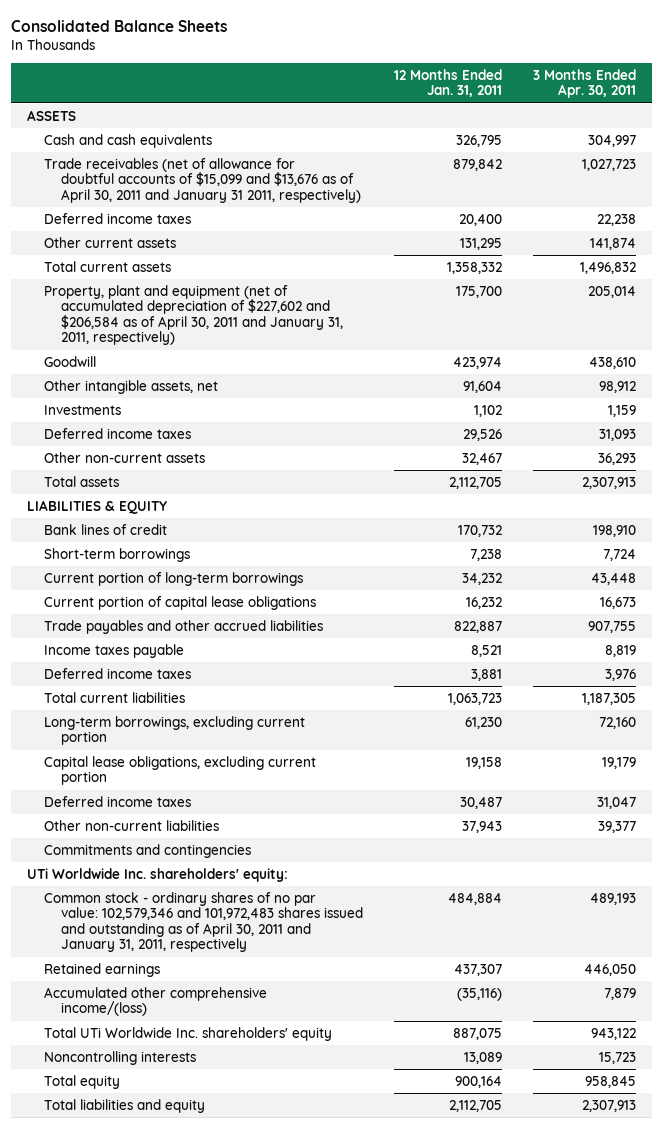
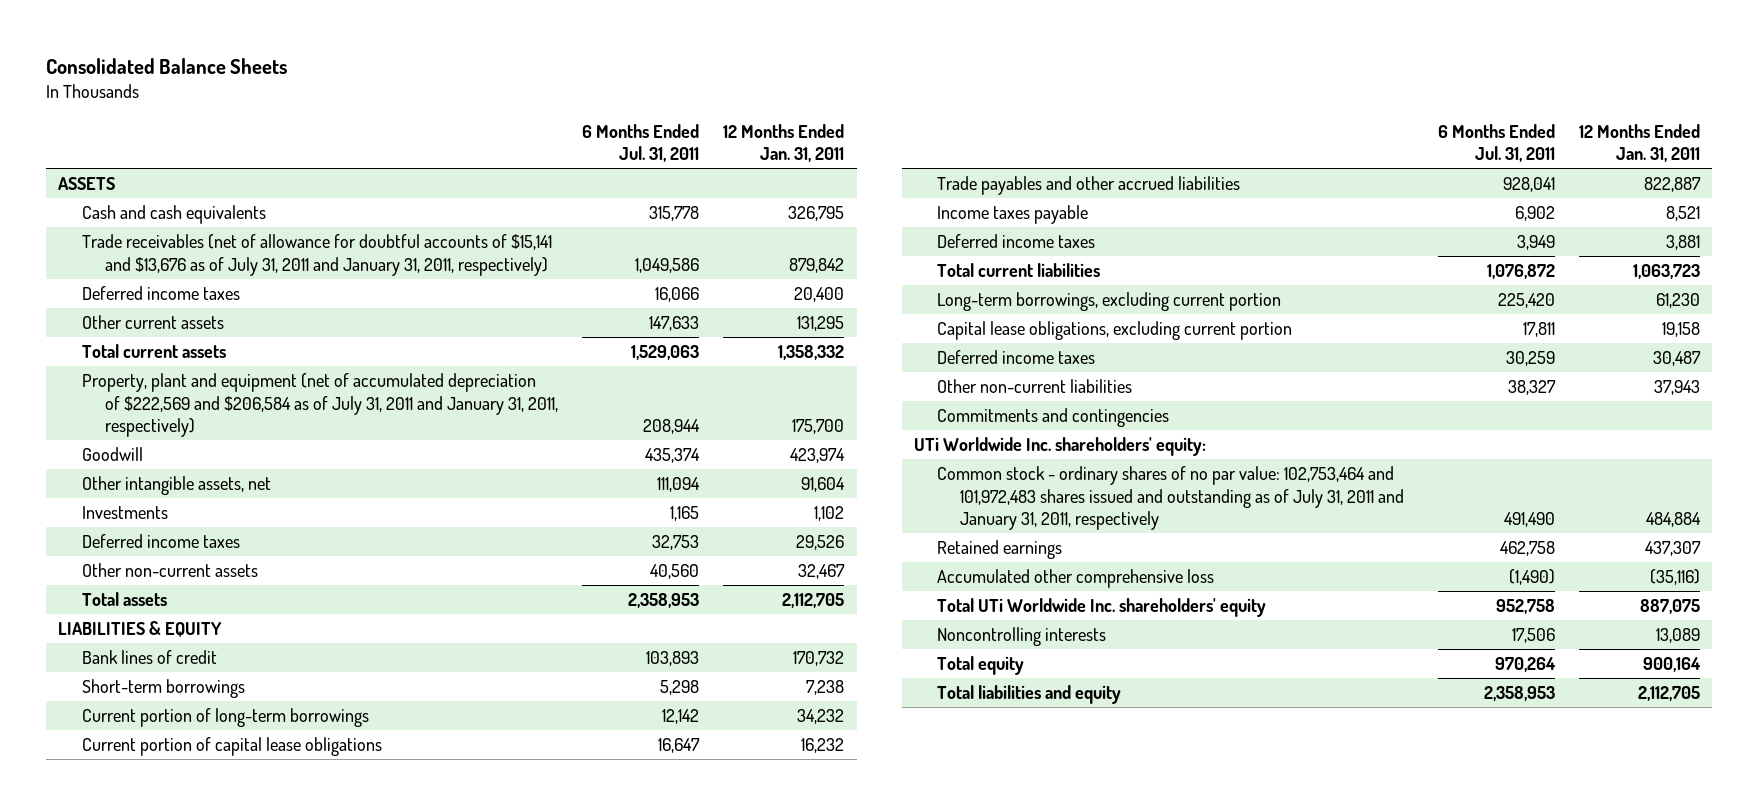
[533,68,637,99] 3 Months Ended Apr. 30, 2011 -> none
none -> [582,123,700,163] 6 Months Ended Jul. 31, 2011
[43,157,361,203] Trade receivables (net of allowance for doubtful accounts of $15,099 and $13,676 as of April 30, 2011 and January 31 2011, respectively) -> [81,234,552,276] Trade receivables (net of allowance for doubtful accounts of $15,141 and $13,676 as of July 31, 2011 and January 31, 2011, respectively)
[43,284,343,346] Property, plant and equipment (net of accumulated depreciation of $227,602 and $206,584 as of April 30, 2011 and January 31, 2011, respectively) -> [81,373,559,438] Property, plant and equipment (net of accumulated depreciation of $222,569 and $206,584 as of July 31, 2011 and January 31, 2011, respectively)
[43,891,363,953] Common stock - ordinary shares of no par value: 102,579,346 and 101,972,483 shares issued and outstanding as of April 30, 2011 and January 31, 2011, respectively -> [937,466,1405,531] Common stock - ordinary shares of no par value: 102,753,464 and 101,972,483 shares issued and outstanding as of July 31, 2011 and January 31, 2011, respectively
[43,986,267,1017] Accumulated other comprehensive income/(loss) -> [937,569,1215,589] Accumulated other comprehensive loss

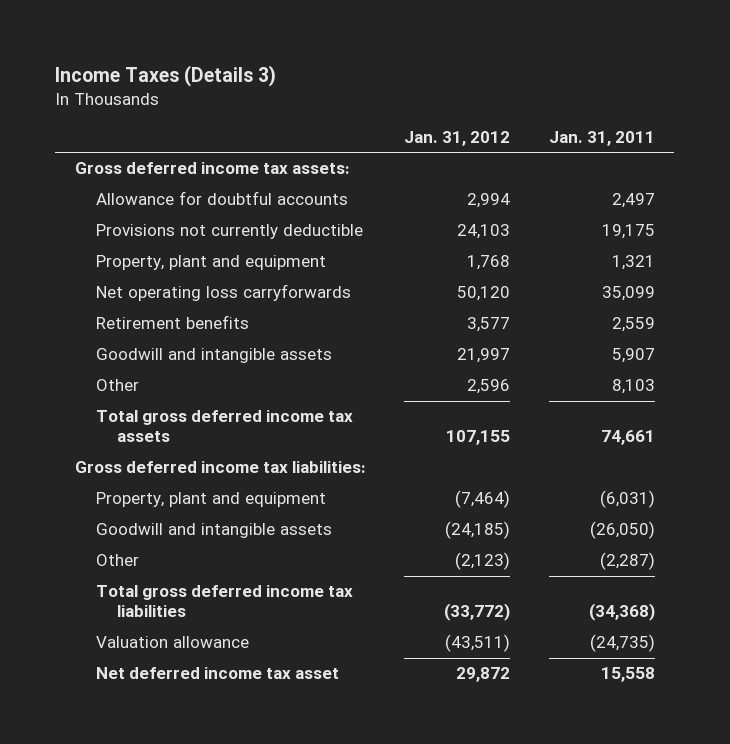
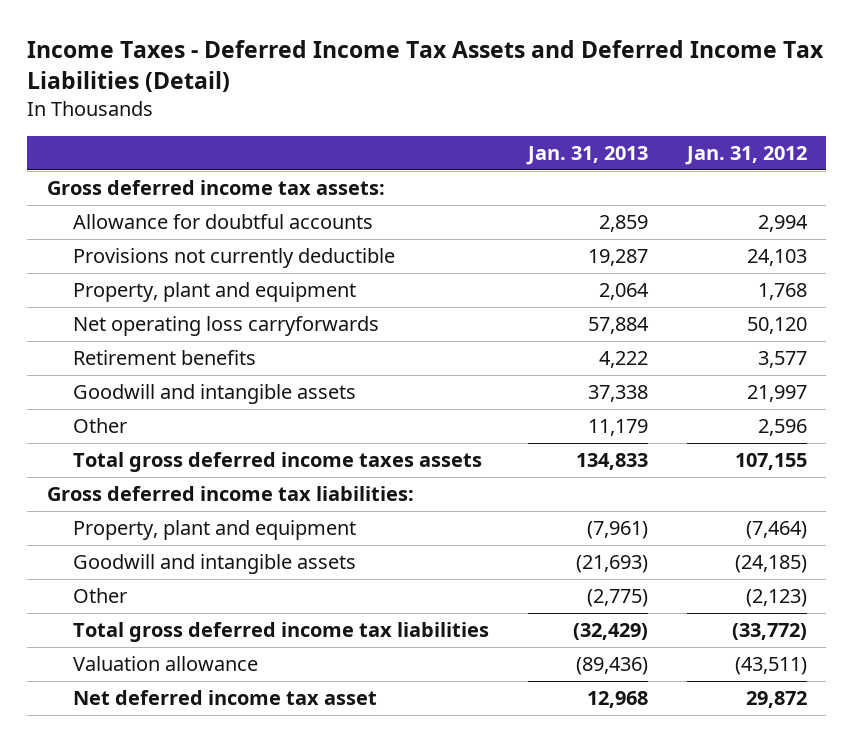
[55,64,277,87] Income Taxes (Details 3) -> [27,40,825,93] Income Taxes - Deferred Income Tax Assets and Deferred Income Tax Liabilities (Detail)
[549,130,656,146] Jan. 31, 2011 -> none
none -> [525,145,648,165] Jan. 31, 2013
[95,410,353,443] Total gross deferred income tax assets -> [73,452,483,473] Total gross deferred income taxes assets

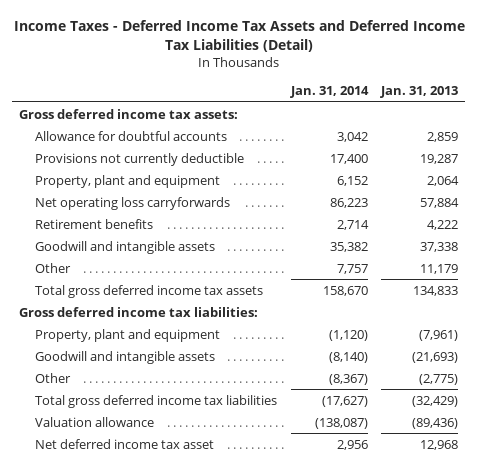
[684,145,807,165] Jan. 31, 2012 -> none
none -> [289,85,369,98] Jan. 31, 2014
[73,452,483,473] Total gross deferred income taxes assets -> [34,284,263,298] Total gross deferred income tax assets

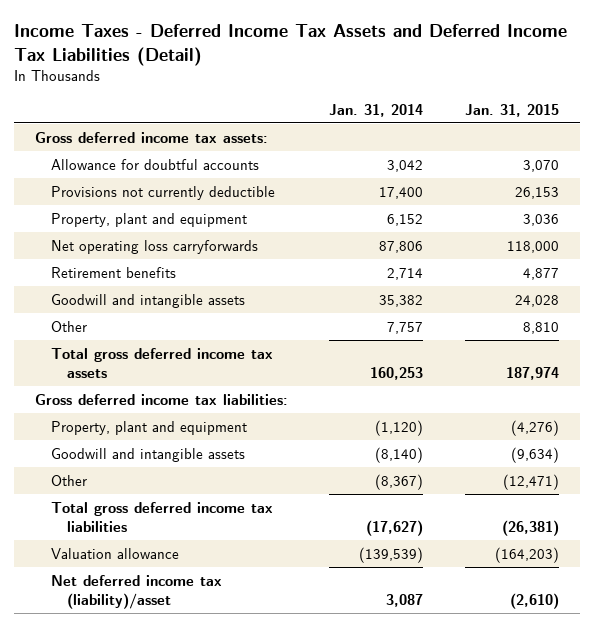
[380,85,459,98] Jan. 31, 2013 -> none
none -> [465,103,560,117] Jan. 31, 2015
[329,197,368,208] 86,223 -> [379,240,424,253] 87,806
[322,285,368,296] 158,670 -> [370,366,424,380] 160,253
[314,417,368,429] (138,087) -> [359,546,424,563] (139,539)
[34,438,214,449] Net deferred income tax asset -> [50,574,222,609] Net deferred income tax (liability)/asset
[336,439,368,450] 2,956 -> [386,593,424,607] 3,087

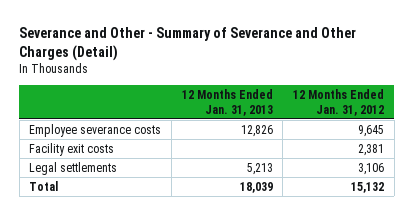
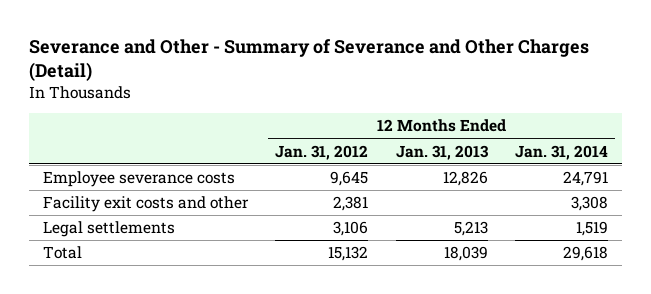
none -> [515,144,609,160] Jan. 31, 2014
[29,142,115,156] Facility exit costs -> [42,196,249,213] Facility exit costs and other

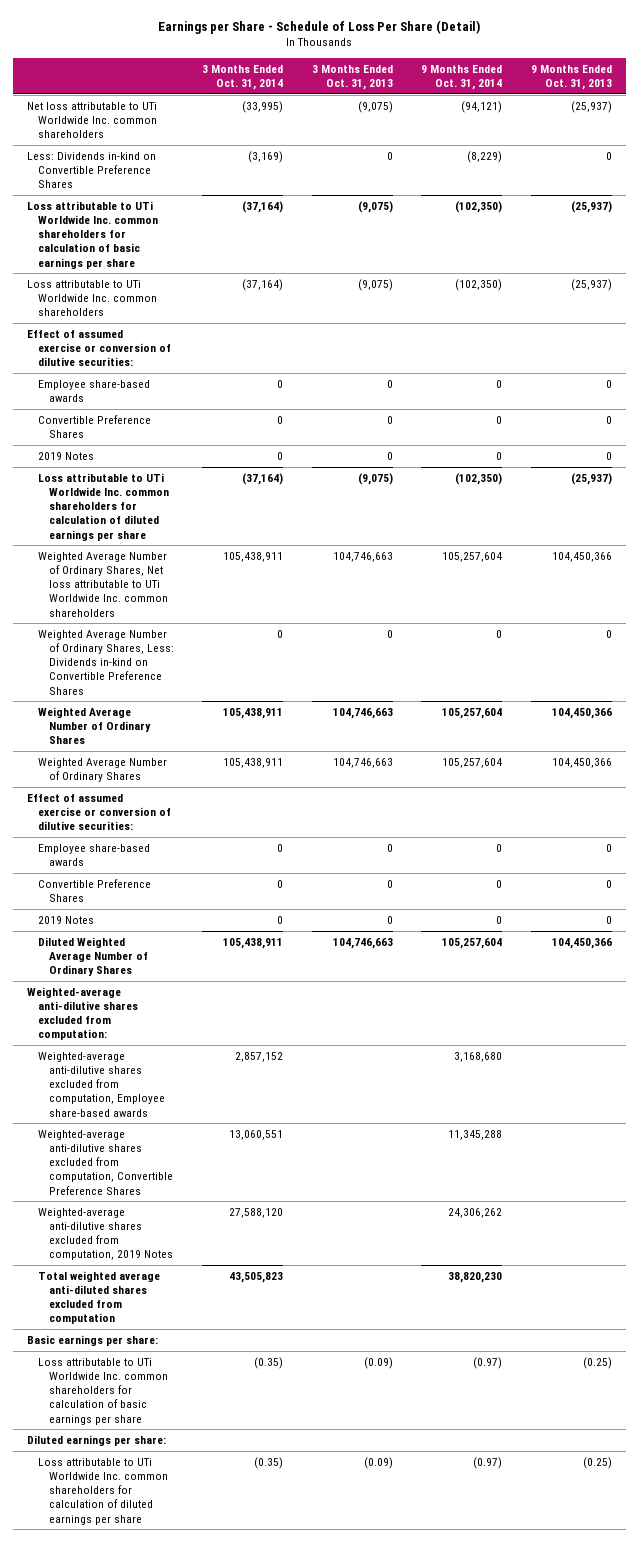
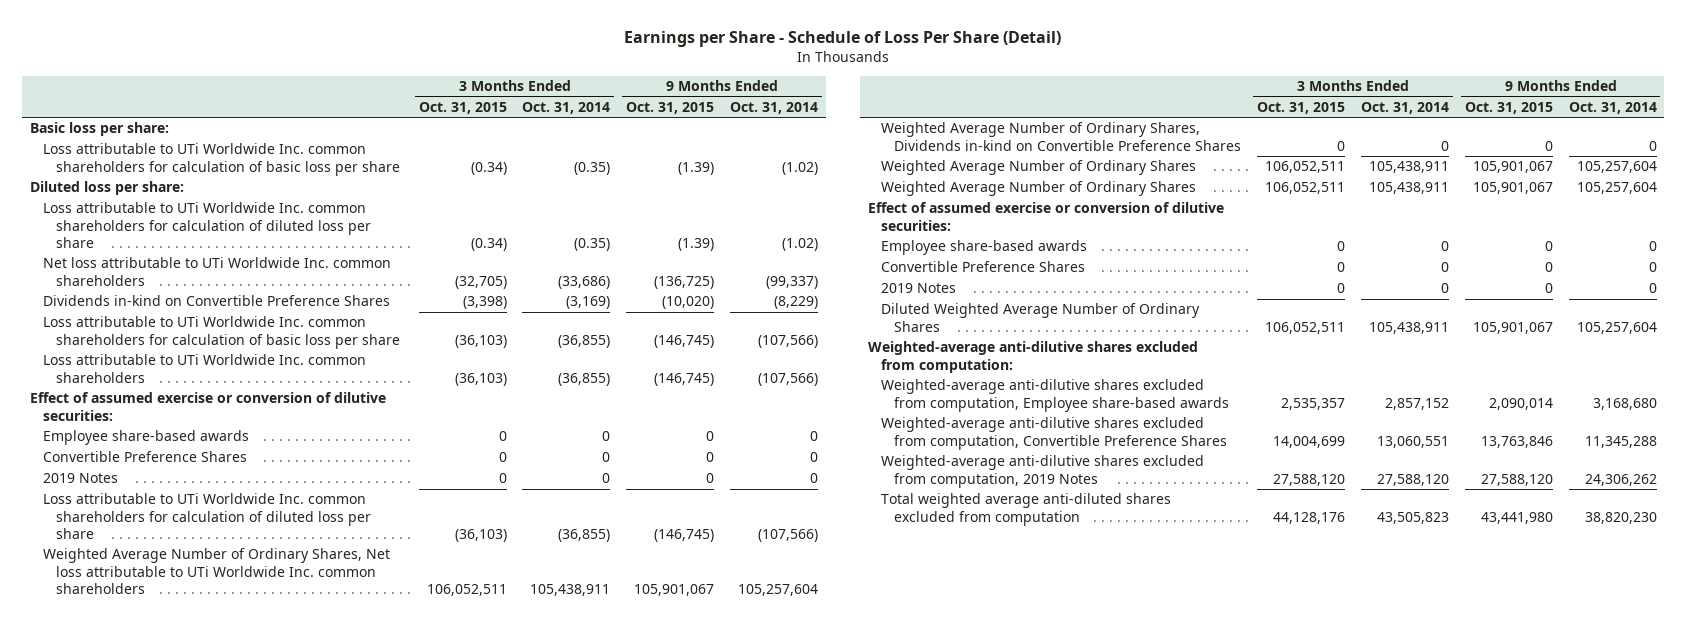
[311,64,393,90] 3 Months Ended Oct. 31, 2013 -> none
[530,64,612,90] 9 Months Ended Oct. 31, 2013 -> none
none -> [418,101,507,114] Oct. 31, 2015
none -> [626,101,715,114] Oct. 31, 2015
none -> [29,122,169,137] Basic loss per share:
none -> [42,143,400,176] Loss attributable to UTi Worldwide Inc. common shareholders for calculation of basic loss per share
none -> [29,181,184,196] Diluted loss per share:
none -> [42,202,371,248] Loss attributable to UTi Worldwide Inc. common shareholders for calculation of diluted loss per share
[242,100,284,113] (33,995) -> [558,275,611,289] (33,686)
[461,100,503,113] (94,121) -> [765,275,818,289] (99,337)
[27,151,157,189] Less: Dividends in-kind on Convertible Preference Shares -> [42,295,390,307] Dividends in-kind on Convertible Preference Shares
[27,200,159,269] Loss attributable to UTi Worldwide Inc. common shareholders for calculation of basic earnings per share -> [42,316,400,349] Loss attributable to UTi Worldwide Inc. common shareholders for calculation of basic loss per share
[242,200,284,213] (37,164) -> [558,334,611,348] (36,855)
[455,200,503,213] (102,350) -> [757,334,818,348] (107,566)
[242,278,284,291] (37,164) -> [558,372,611,386] (36,855)
[455,278,503,291] (102,350) -> [757,372,818,386] (107,566)
[38,472,169,541] Loss attributable to UTi Worldwide Inc. common shareholders for calculation of diluted earnings per share -> [42,493,371,539] Loss attributable to UTi Worldwide Inc. common shareholders for calculation of diluted loss per share
[242,472,284,485] (37,164) -> [558,528,611,542] (36,855)
[455,472,503,485] (102,350) -> [757,528,818,542] (107,566)
[38,629,174,695] Weighted Average Number of Ordinary Shares, Less: Dividends in-kind on Convertible Preference Shares -> [881,122,1242,151] Weighted Average Number of Ordinary Shares, Dividends in-kind on Convertible Preference Shares
[27,1334,159,1346] Basic earnings per share: -> none
[38,1357,168,1425] Loss attributable to UTi Worldwide Inc. common shareholders for calculation of basic earnings per share -> none
[27,1434,167,1446] Diluted earnings per share: -> none
[38,1457,168,1525] Loss attributable to UTi Worldwide Inc. common shareholders for calculation of diluted earnings per share -> none

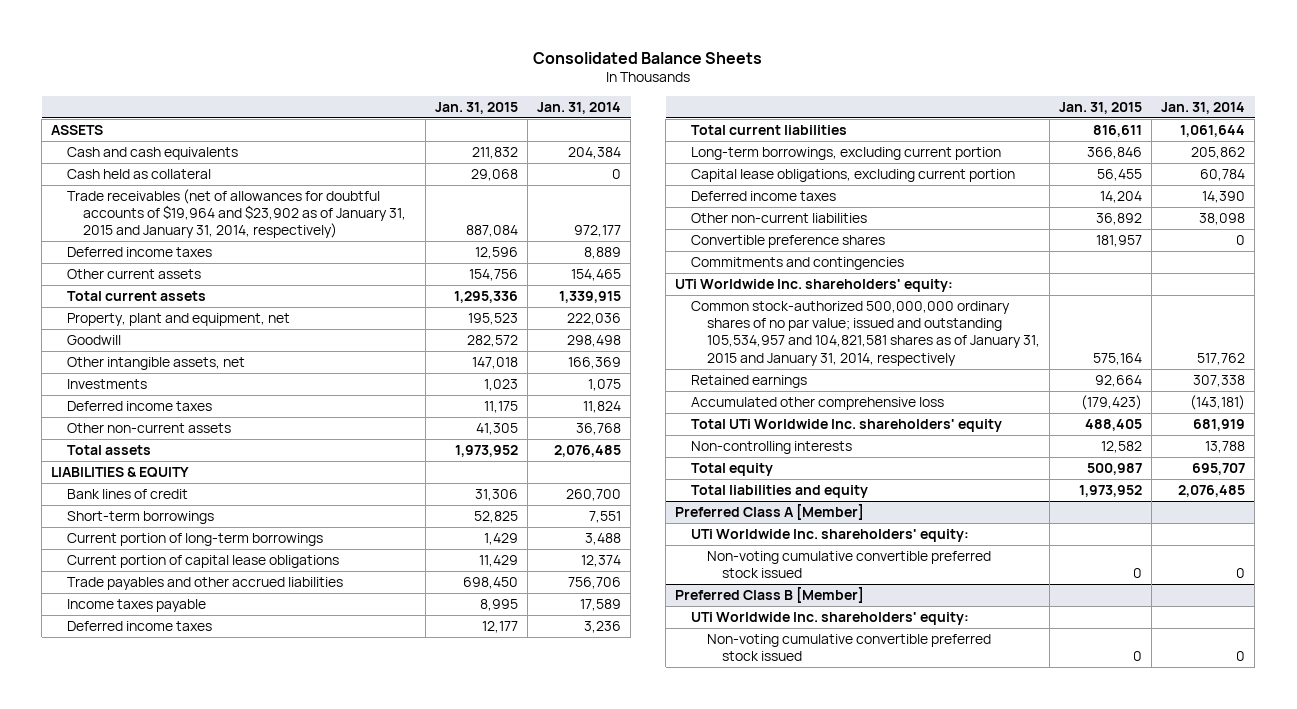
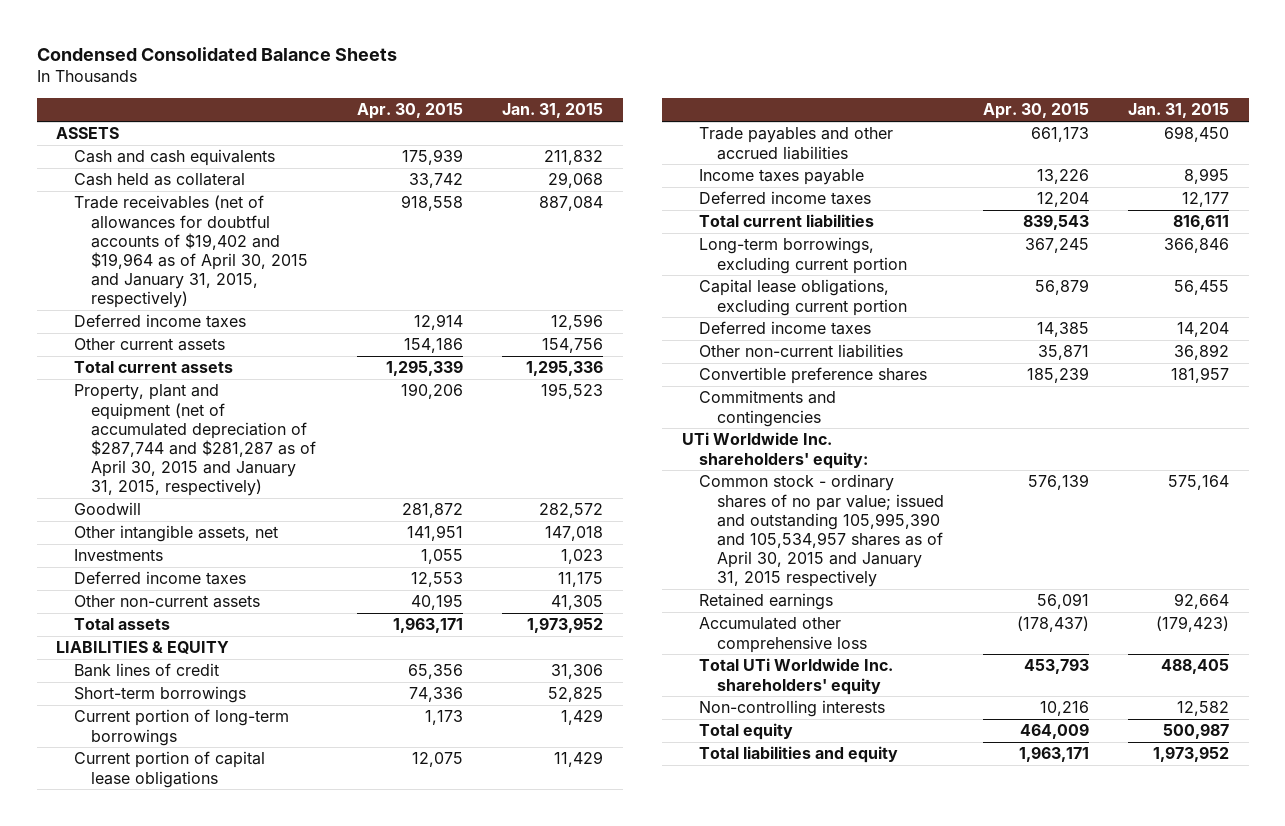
[533,51,763,64] Consolidated Balance Sheets -> [36,46,397,61] Condensed Consolidated Balance Sheets
[537,102,622,115] Jan. 31, 2014 -> none
none -> [357,103,464,120] Apr. 30, 2015
[67,188,406,239] Trade receivables (net of allowances for doubtful accounts of $19,964 and $23,902 as of January 31, 2015 and January 31, 2014, respectively) -> [73,195,309,309] Trade receivables (net of allowances for doubtful accounts of $19,402 and $19,964 as of April 30, 2015 and January 31, 2015, respectively)
[67,312,291,326] Property, plant and equipment, net -> [73,384,317,497] Property, plant and equipment (net of accumulated depreciation of $287,744 and $281,287 as of April 30, 2015 and January 31, 2015, respectively)
[691,300,1040,366] Common stock-authorized 500,000,000 ordinary shares of no par value; issued and outstanding 105,534,957 and 104,821,581 shares as of January 31, 2015 and January 31, 2014, respectively -> [699,474,944,588] Common stock - ordinary shares of no par value; issued and outstanding 105,995,390 and 105,534,957 shares as of April 30, 2015 and January 31, 2015 respectively
[675,503,865,520] Preferred Class A [Member] -> none
[691,528,970,542] UTi Worldwide Inc. shareholders' equity: -> none
[706,550,991,579] Non-voting cumulative convertible preferred stock issued -> none
[675,586,865,603] Preferred Class B [Member] -> none
[691,611,970,625] UTi Worldwide Inc. shareholders' equity: -> none
[706,633,991,662] Non-voting cumulative convertible preferred stock issued -> none

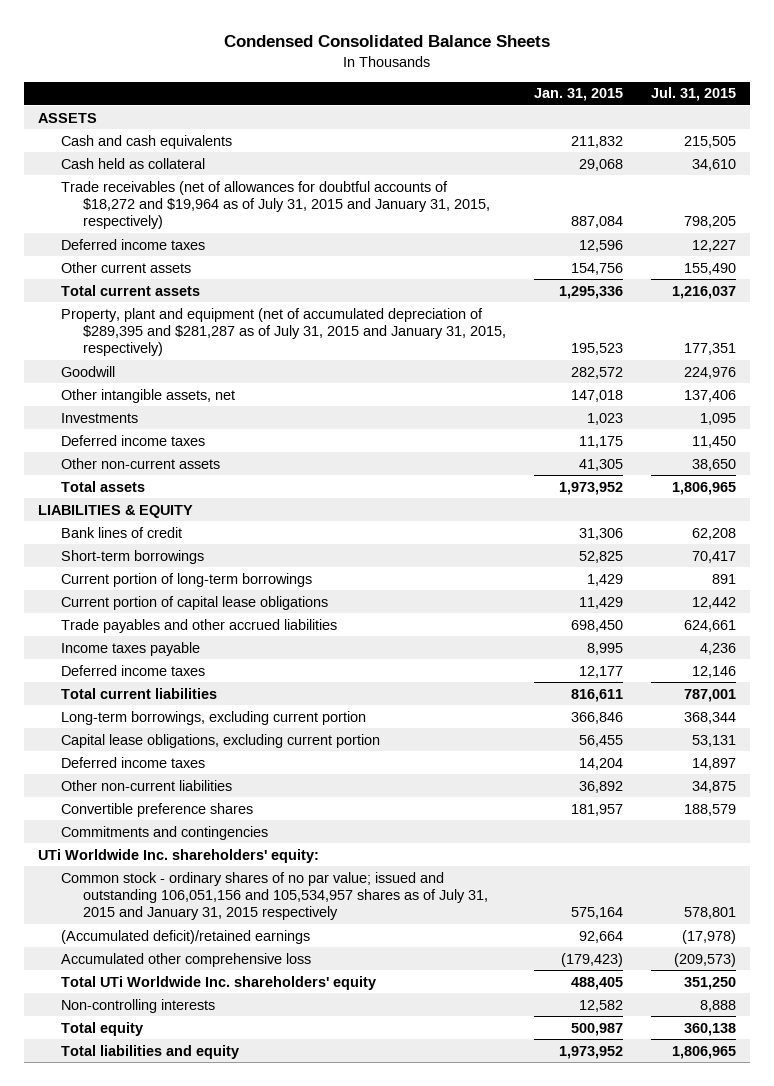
[357,103,464,120] Apr. 30, 2015 -> none
none -> [651,87,737,102] Jul. 31, 2015
[73,195,309,309] Trade receivables (net of allowances for doubtful accounts of $19,402 and $19,964 as of April 30, 2015 and January 31, 2015, respectively) -> [60,180,491,230] Trade receivables (net of allowances for doubtful accounts of $18,272 and $19,964 as of July 31, 2015 and January 31, 2015, respectively)
[73,384,317,497] Property, plant and equipment (net of accumulated depreciation of $287,744 and $281,287 as of April 30, 2015 and January 31, 2015, respectively) -> [60,307,507,357] Property, plant and equipment (net of accumulated depreciation of $289,395 and $281,287 as of July 31, 2015 and January 31, 2015, respectively)
[699,474,944,588] Common stock - ordinary shares of no par value; issued and outstanding 105,995,390 and 105,534,957 shares as of April 30, 2015 and January 31, 2015 respectively -> [60,871,489,921] Common stock - ordinary shares of no par value; issued and outstanding 106,051,156 and 105,534,957 shares as of July 31, 2015 and January 31, 2015 respectively
[699,593,834,611] Retained earnings -> [60,929,310,944] (Accumulated deficit)/retained earnings

